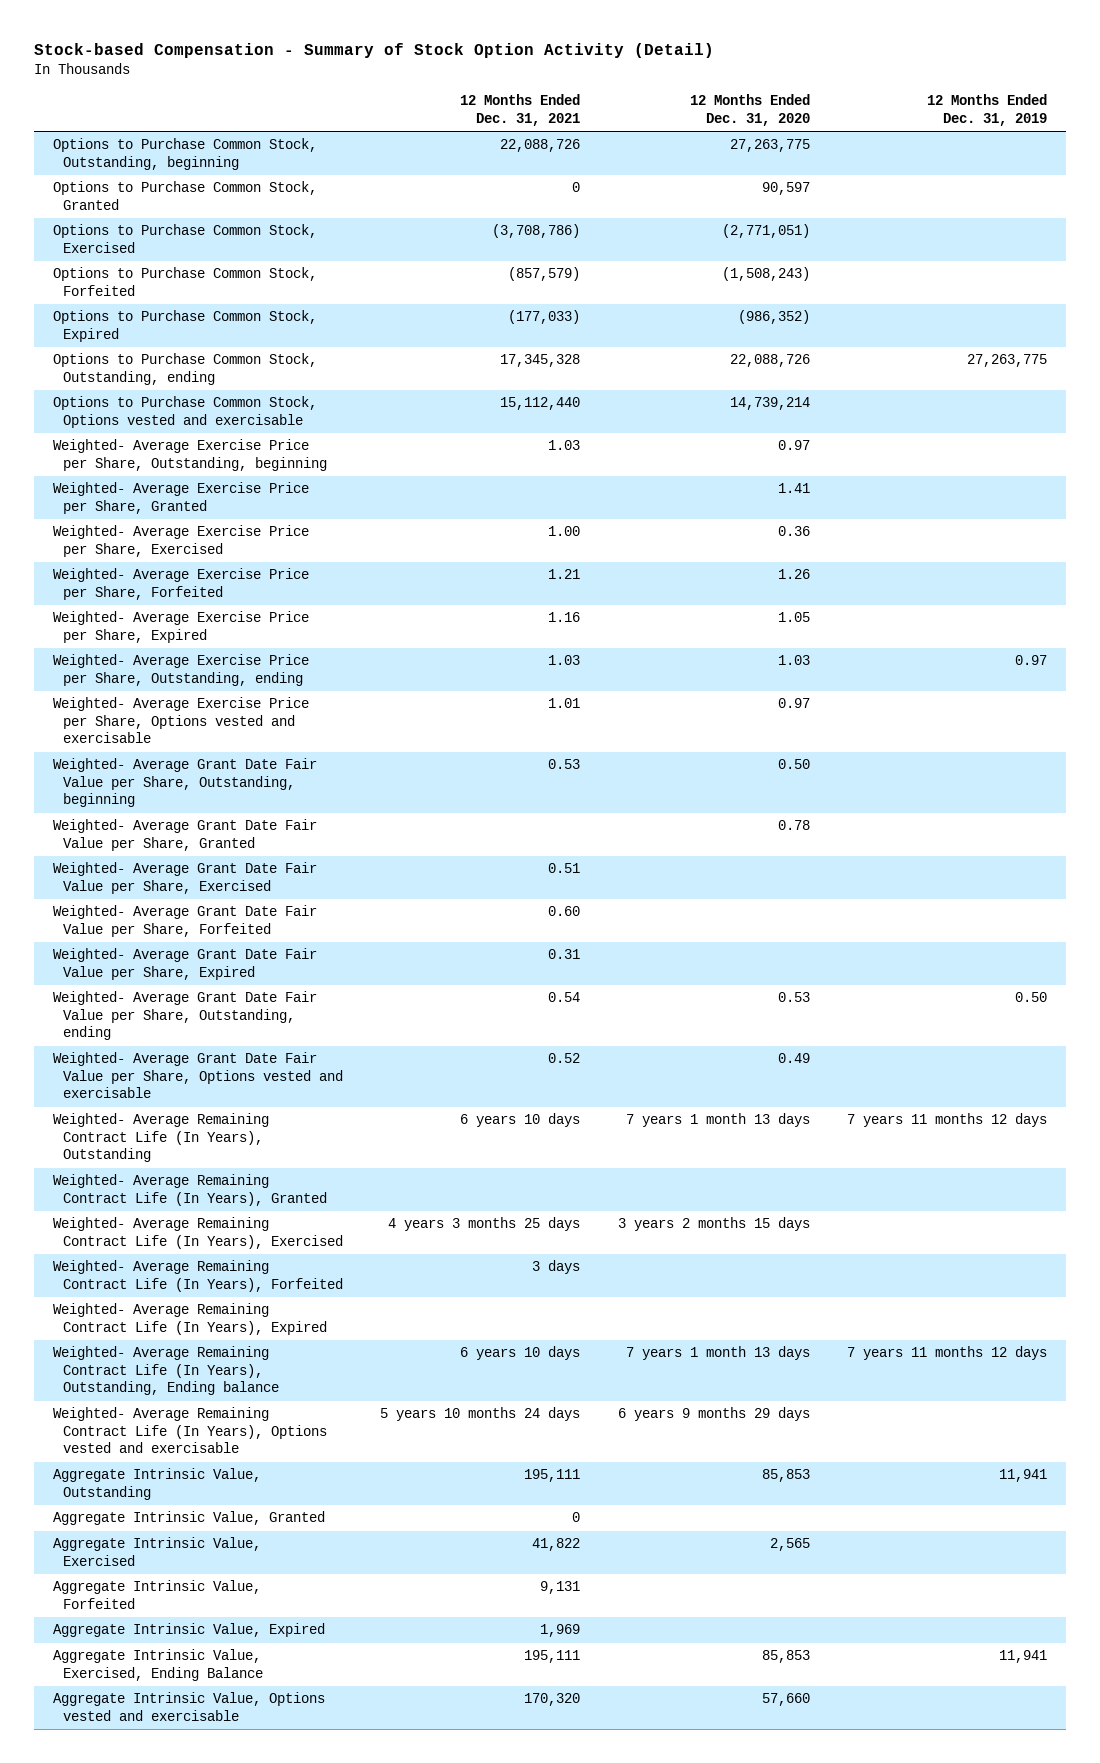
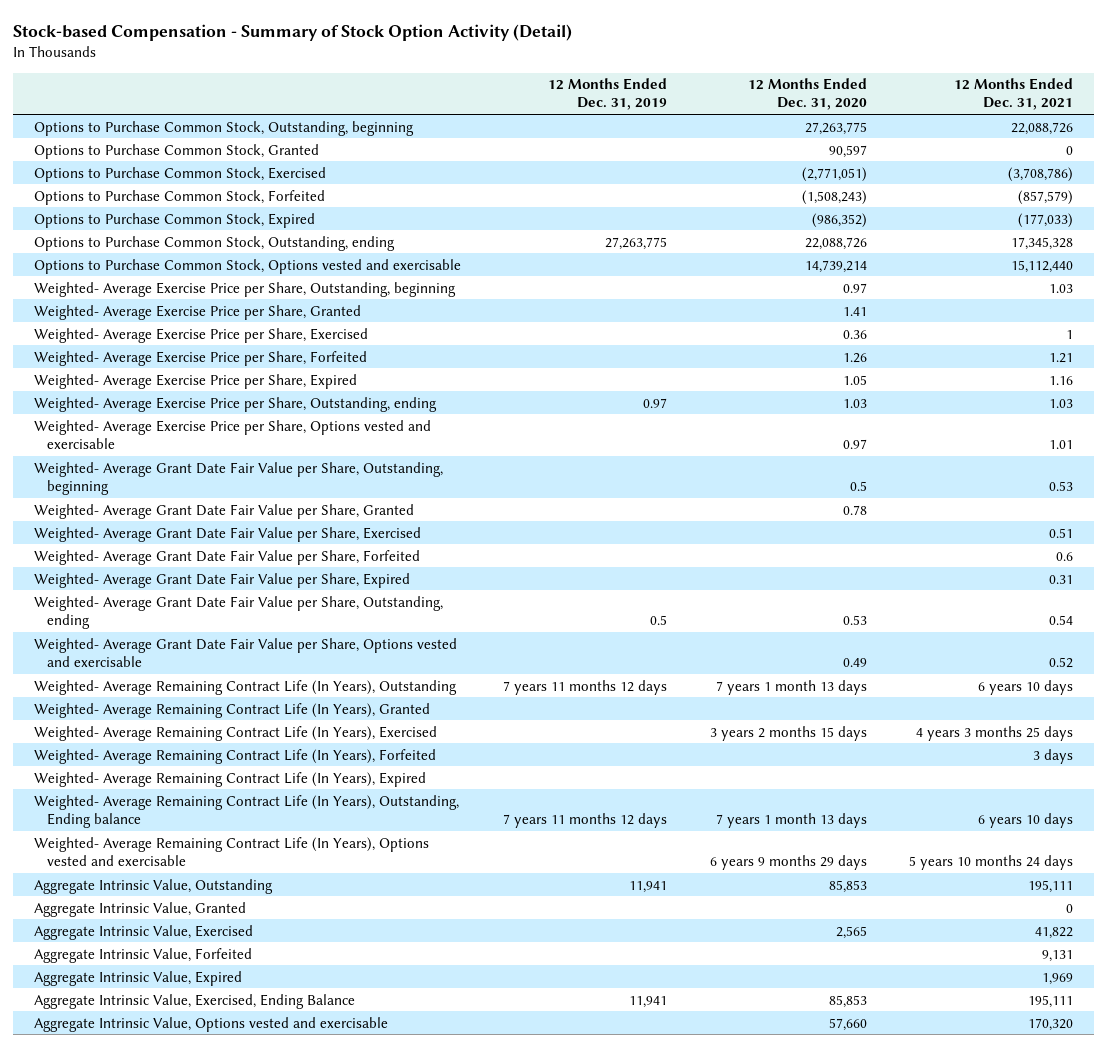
[548,526,581,537] 1.00 -> [1065,329,1073,339] 1
[777,759,810,770] 0.50 -> [849,480,867,491] 0.5
[548,906,581,917] 0.60 -> [1055,551,1073,561] 0.6
[1015,992,1048,1003] 0.50 -> [650,614,668,625] 0.5

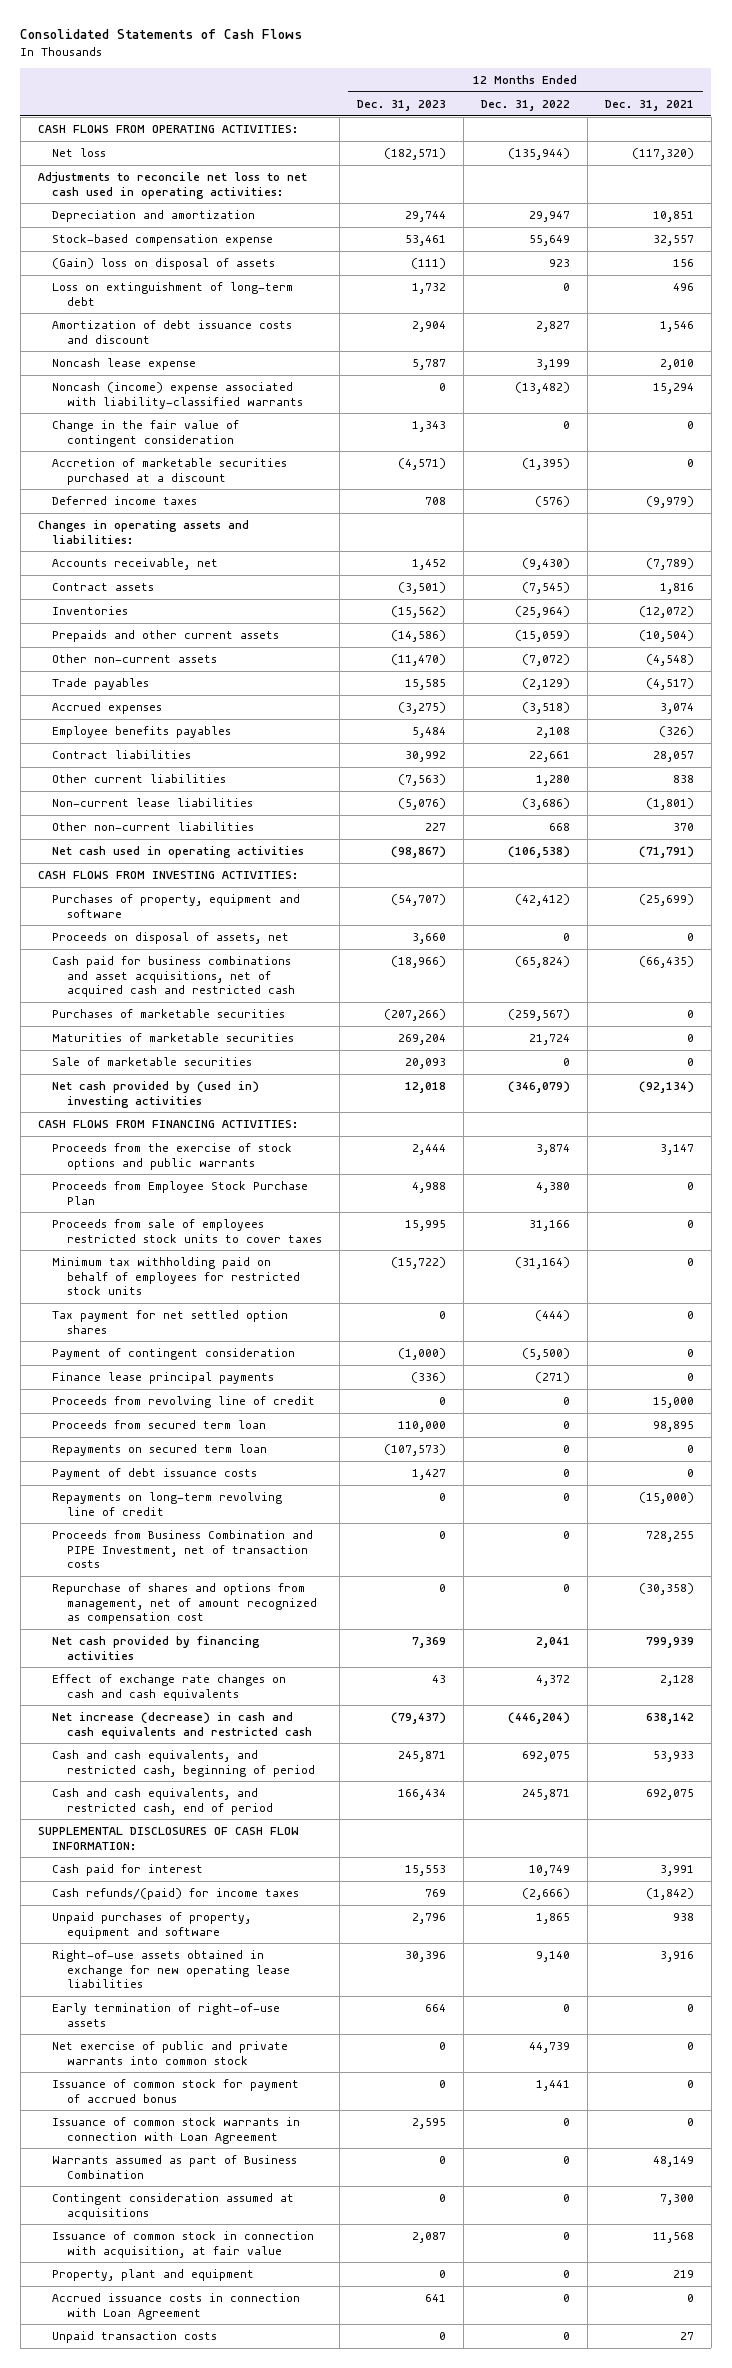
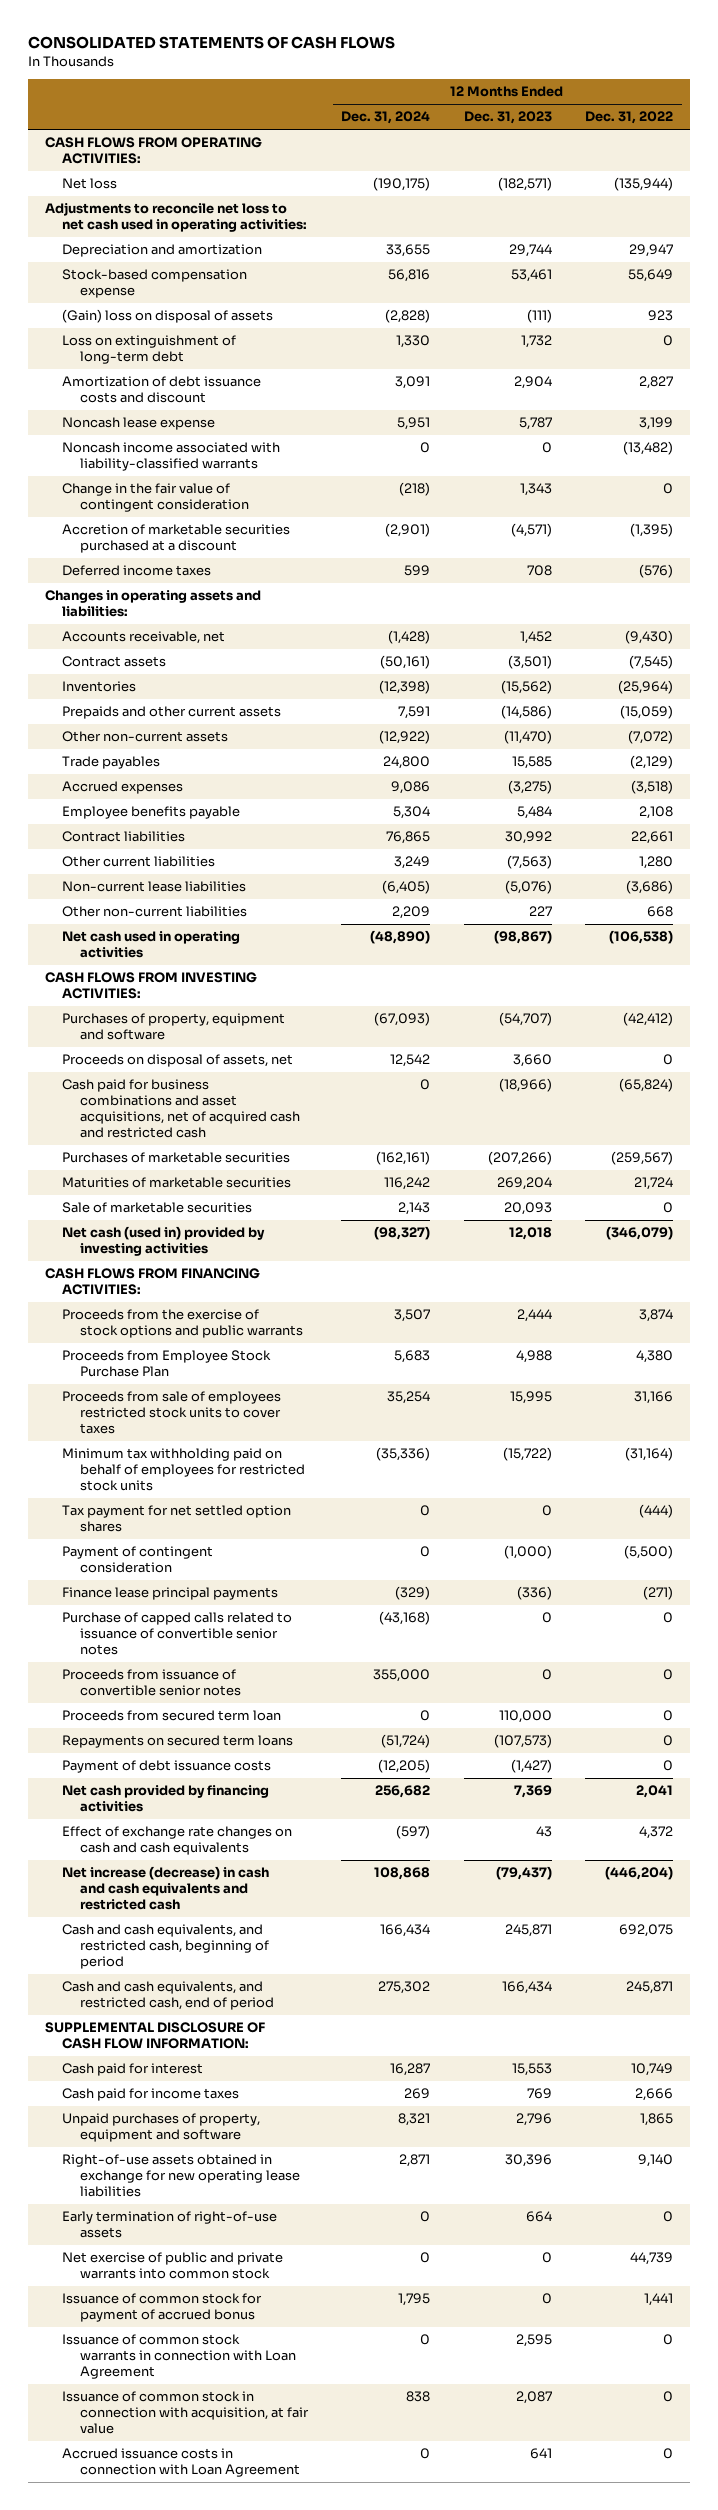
[20,29,303,40] Consolidated Statements of Cash Flows -> [27,36,395,50] CONSOLIDATED STATEMENTS OF CASH FLOWS
[604,100,694,112] Dec. 31, 2021 -> none
none -> [341,111,431,125] Dec. 31, 2024
[52,382,303,409] Noncash (income) expense associated with liability-classified warrants -> [62,442,281,472] Noncash income associated with liability-classified warrants
[52,726,232,739] Employee benefits payables -> [62,806,241,820] Employee benefits payable
[52,1081,260,1108] Net cash provided by (used in) investing activities -> [62,1226,266,1257] Net cash (used in) provided by investing activities
[52,1396,316,1409] Proceeds from revolving line of credit -> none
none -> [62,1612,293,1656] Purchase of capped calls related to issuance of convertible senior notes
none -> [62,1669,242,1697] Proceeds from issuance of convertible senior notes
[52,1492,283,1516] Repayments on long-term revolving line of credit -> none
[52,1530,314,1568] Proceeds from Business Combination and PIPE Investment, net of transaction costs -> none
[52,1583,317,1624] Repurchase of shares and options from management, net of amount recognized as compensation cost -> none
[52,1444,268,1457] Repayments on secured term loan -> [62,1735,294,1749] Repayments on secured term loans
[411,1469,446,1481] 1,427 -> [510,1759,552,1774] (1,427)
[37,1827,299,1850] SUPPLEMENTAL DISCLOSURES OF CASH FLOW INFORMATION: -> [44,2022,265,2050] SUPPLEMENTAL DISCLOSURE OF CASH FLOW INFORMATION:
[52,1888,300,1901] Cash refunds/(paid) for income taxes -> [62,2088,240,2102] Cash paid for income taxes
[521,1888,570,1901] (2,666) -> [635,2088,674,2102] 2,666
[52,2155,298,2179] Warrants assumed as part of Business Combination -> none
[52,2193,295,2220] Contingent consideration assumed at acquisitions -> none
[52,2269,255,2282] Property, plant and equipment -> none
[52,2331,218,2344] Unpaid transaction costs -> none

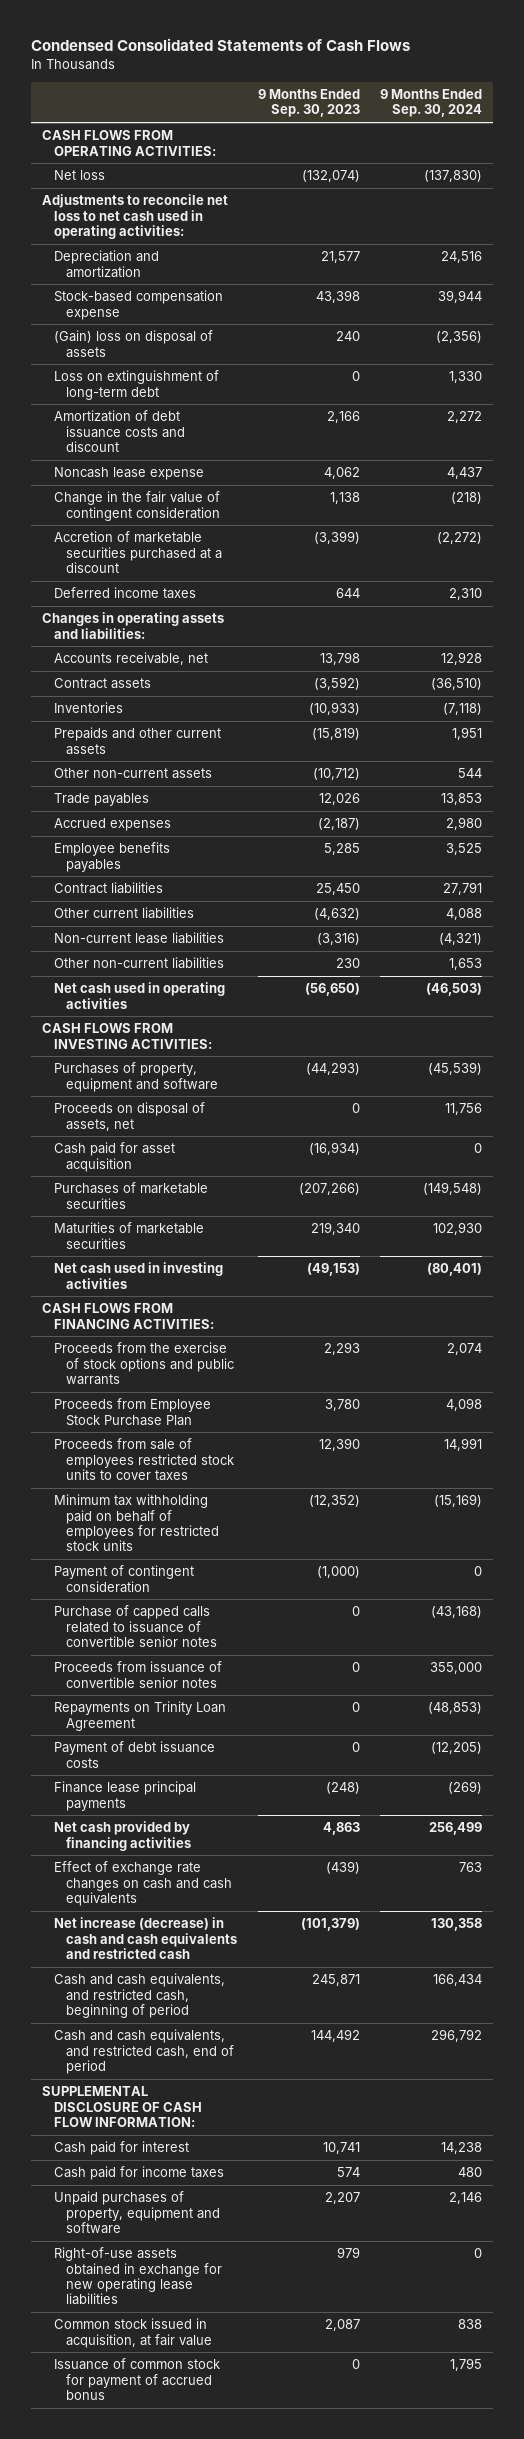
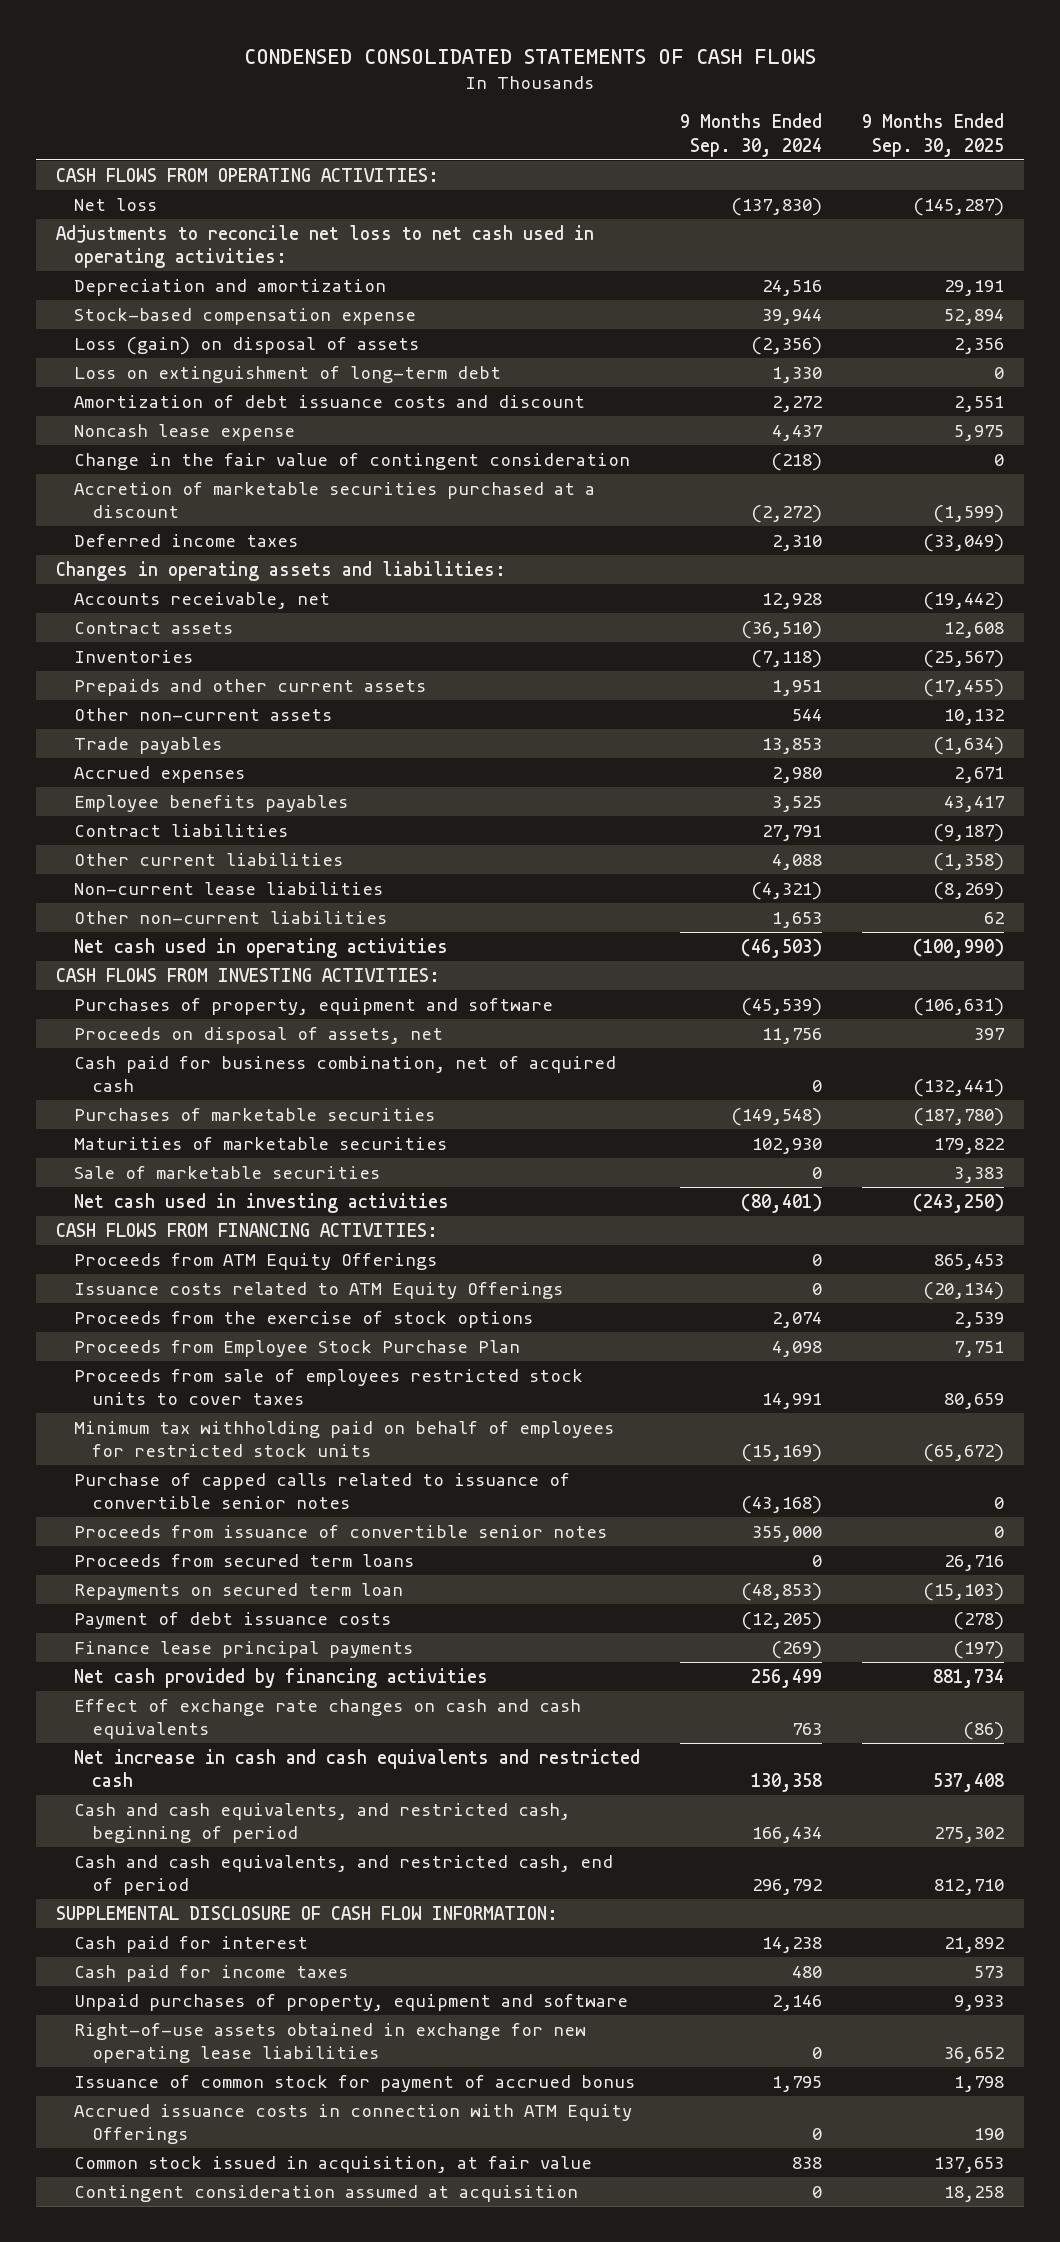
[31,38,411,52] Condensed Consolidated Statements of Cash Flows -> [244,49,817,65] CONDENSED CONSOLIDATED STATEMENTS OF CASH FLOWS
[257,88,360,118] 9 Months Ended Sep. 30, 2023 -> none
none -> [862,113,1005,157] 9 Months Ended Sep. 30, 2025
[53,330,213,358] (Gain) loss on disposal of assets -> [73,336,419,355] Loss (gain) on disposal of assets
[53,1142,175,1172] Cash paid for asset acquisition -> [73,1055,616,1093] Cash paid for business combination, net of acquired cash
none -> [73,1165,380,1179] Sale of marketable securities
none -> [73,1252,437,1270] Proceeds from ATM Equity Offerings
none -> [73,1281,563,1299] Issuance costs related to ATM Equity Offerings
[53,1342,234,1386] Proceeds from the exercise of stock options and public warrants -> [73,1310,533,1328] Proceeds from the exercise of stock options
[53,1565,194,1593] Payment of contingent consideration -> none
none -> [73,1553,414,1567] Proceeds from secured term loans
[53,1701,226,1731] Repayments on Trinity Loan Agreement -> [73,1582,403,1600] Repayments on secured term loan
[53,1917,237,1960] Net increase (decrease) in cash and cash equivalents and restricted cash -> [73,1748,640,1788] Net increase in cash and cash equivalents and restricted cash
none -> [73,2103,632,2145] Accrued issuance costs in connection with ATM Equity Offerings
[53,2318,212,2348] Common stock issued in acquisition, at fair value -> [73,2155,592,2173] Common stock issued in acquisition, at fair value
none -> [73,2184,578,2202] Contingent consideration assumed at acquisition

